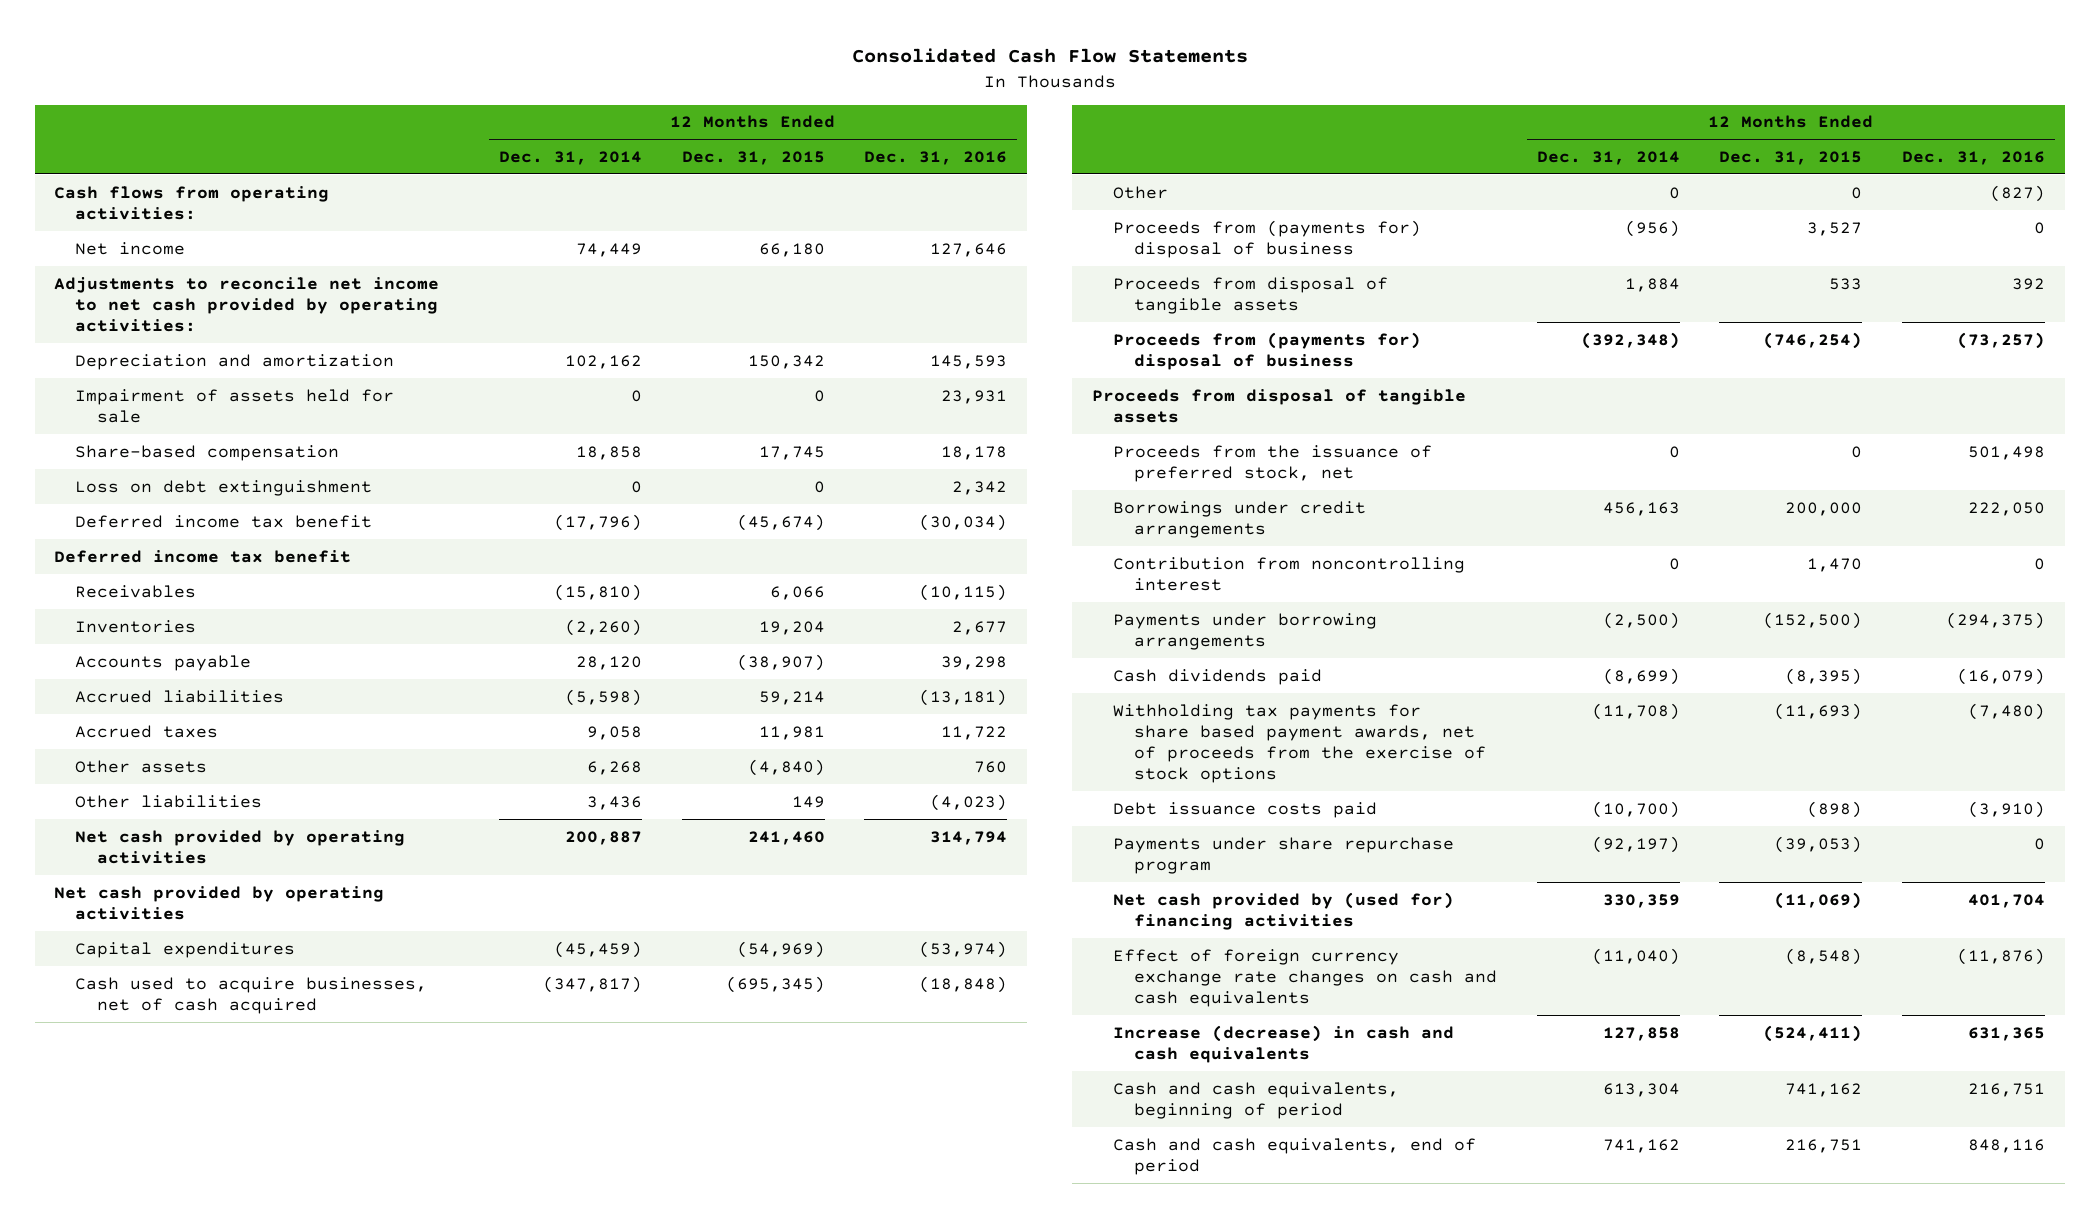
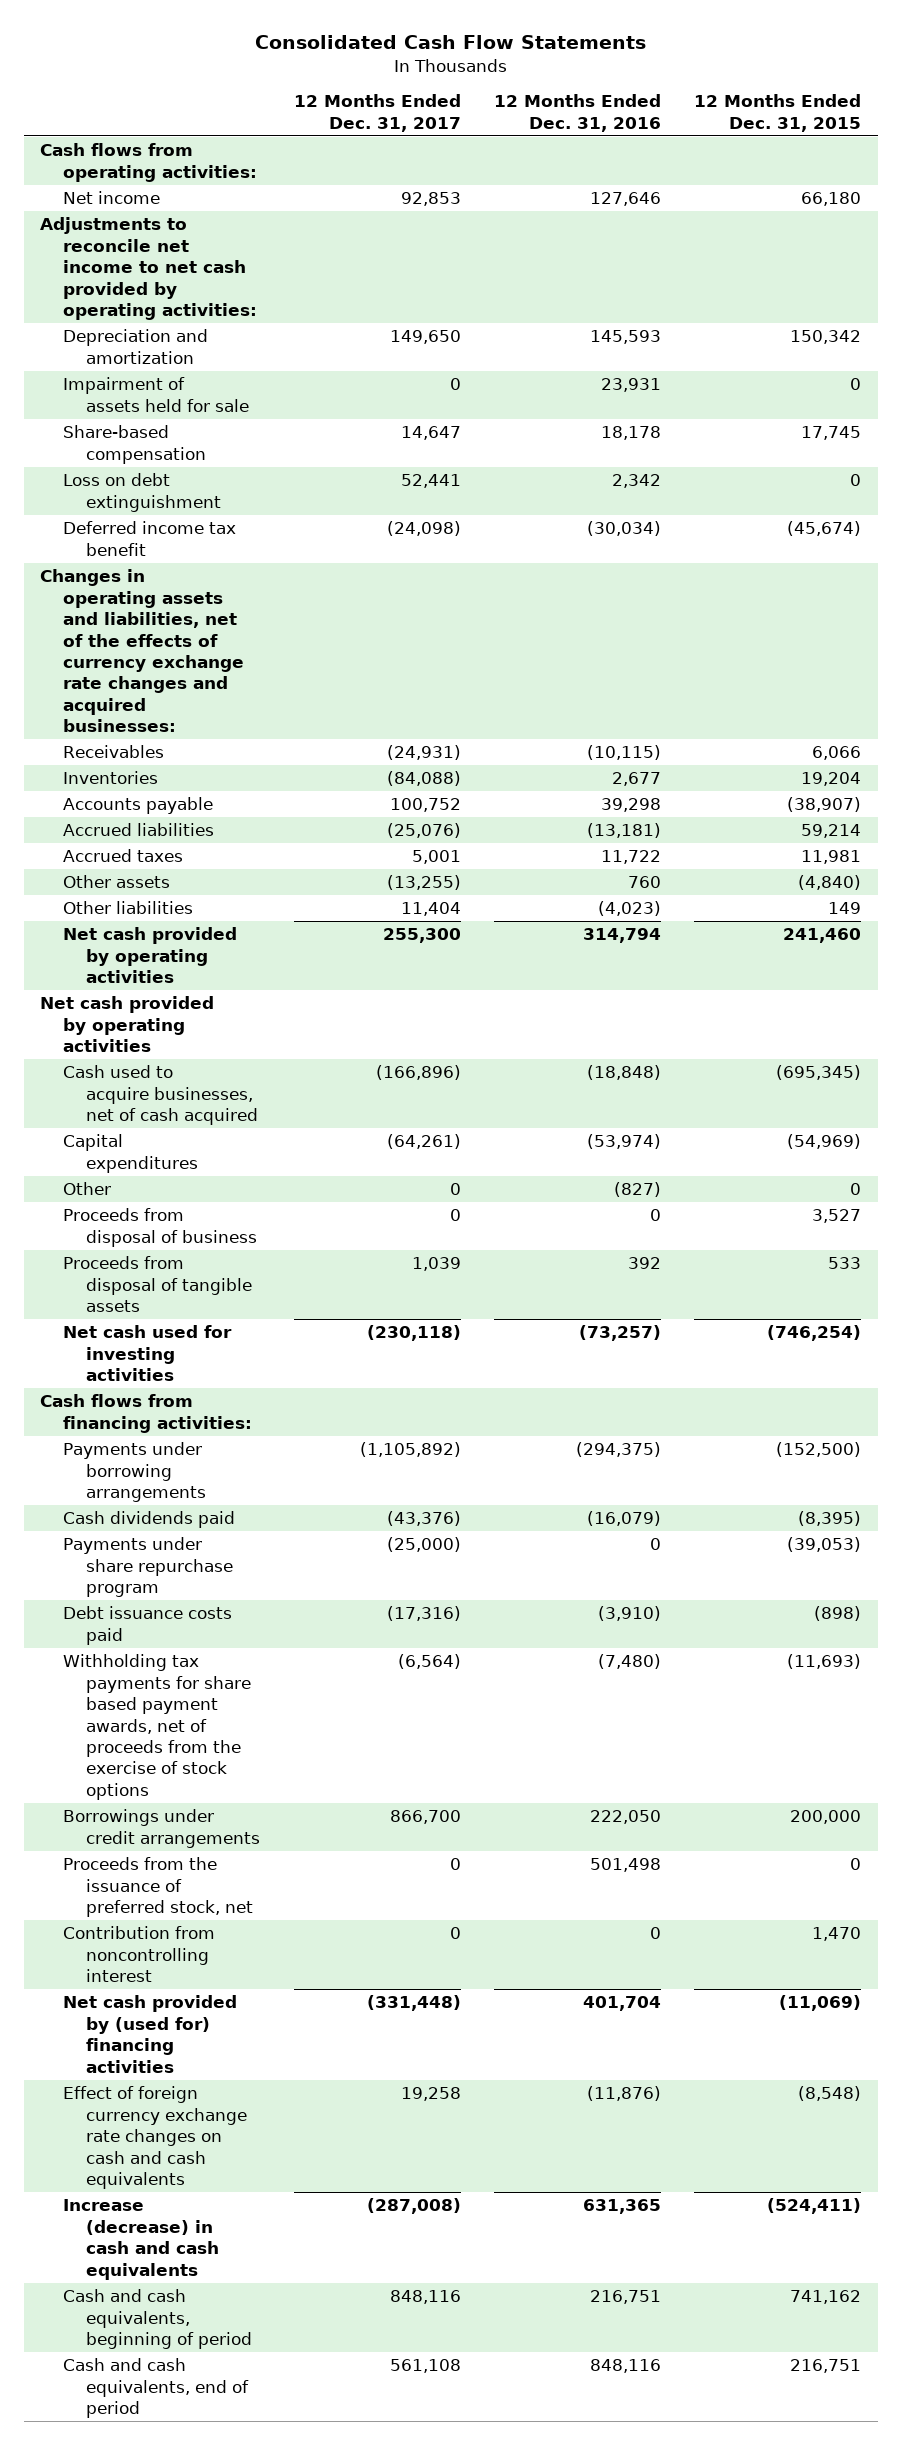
[499,150,643,165] Dec. 31, 2014 -> none
none -> [293,94,461,132] 12 Months Ended Dec. 31, 2017
[54,549,352,563] Deferred income tax benefit -> [40,569,245,733] Changes in operating assets and liabilities, net of the effects of currency exchange rate changes and acquired businesses:
[75,941,296,958] Capital expenditures -> [63,1134,199,1173] Capital expenditures
[1112,219,1421,258] Proceeds from (payments for) disposal of business -> [63,1208,258,1247] Proceeds from disposal of business
[1112,331,1421,370] Proceeds from (payments for) disposal of business -> [63,1325,233,1382] Net cash used for investing activities
[1091,388,1466,423] Proceeds from disposal of tangible assets -> [40,1394,253,1433] Cash flows from financing activities:
[1112,801,1377,818] Debt issuance costs paid -> [63,1606,233,1645] Debt issuance costs paid
[1112,703,1486,783] Withholding tax payments for share based payment awards, net of proceeds from the exercise of stock options -> [63,1654,252,1800] Withholding tax payments for share based payment awards, net of proceeds from the exercise of stock options
[1112,500,1366,538] Borrowings under credit arrangements -> [63,1809,261,1848] Borrowings under credit arrangements
[1112,444,1432,482] Proceeds from the issuance of preferred stock, net -> [63,1857,254,1918] Proceeds from the issuance of preferred stock, net
[1112,556,1465,591] Contribution from noncontrolling interest -> [63,1926,216,1983] Contribution from noncontrolling interest

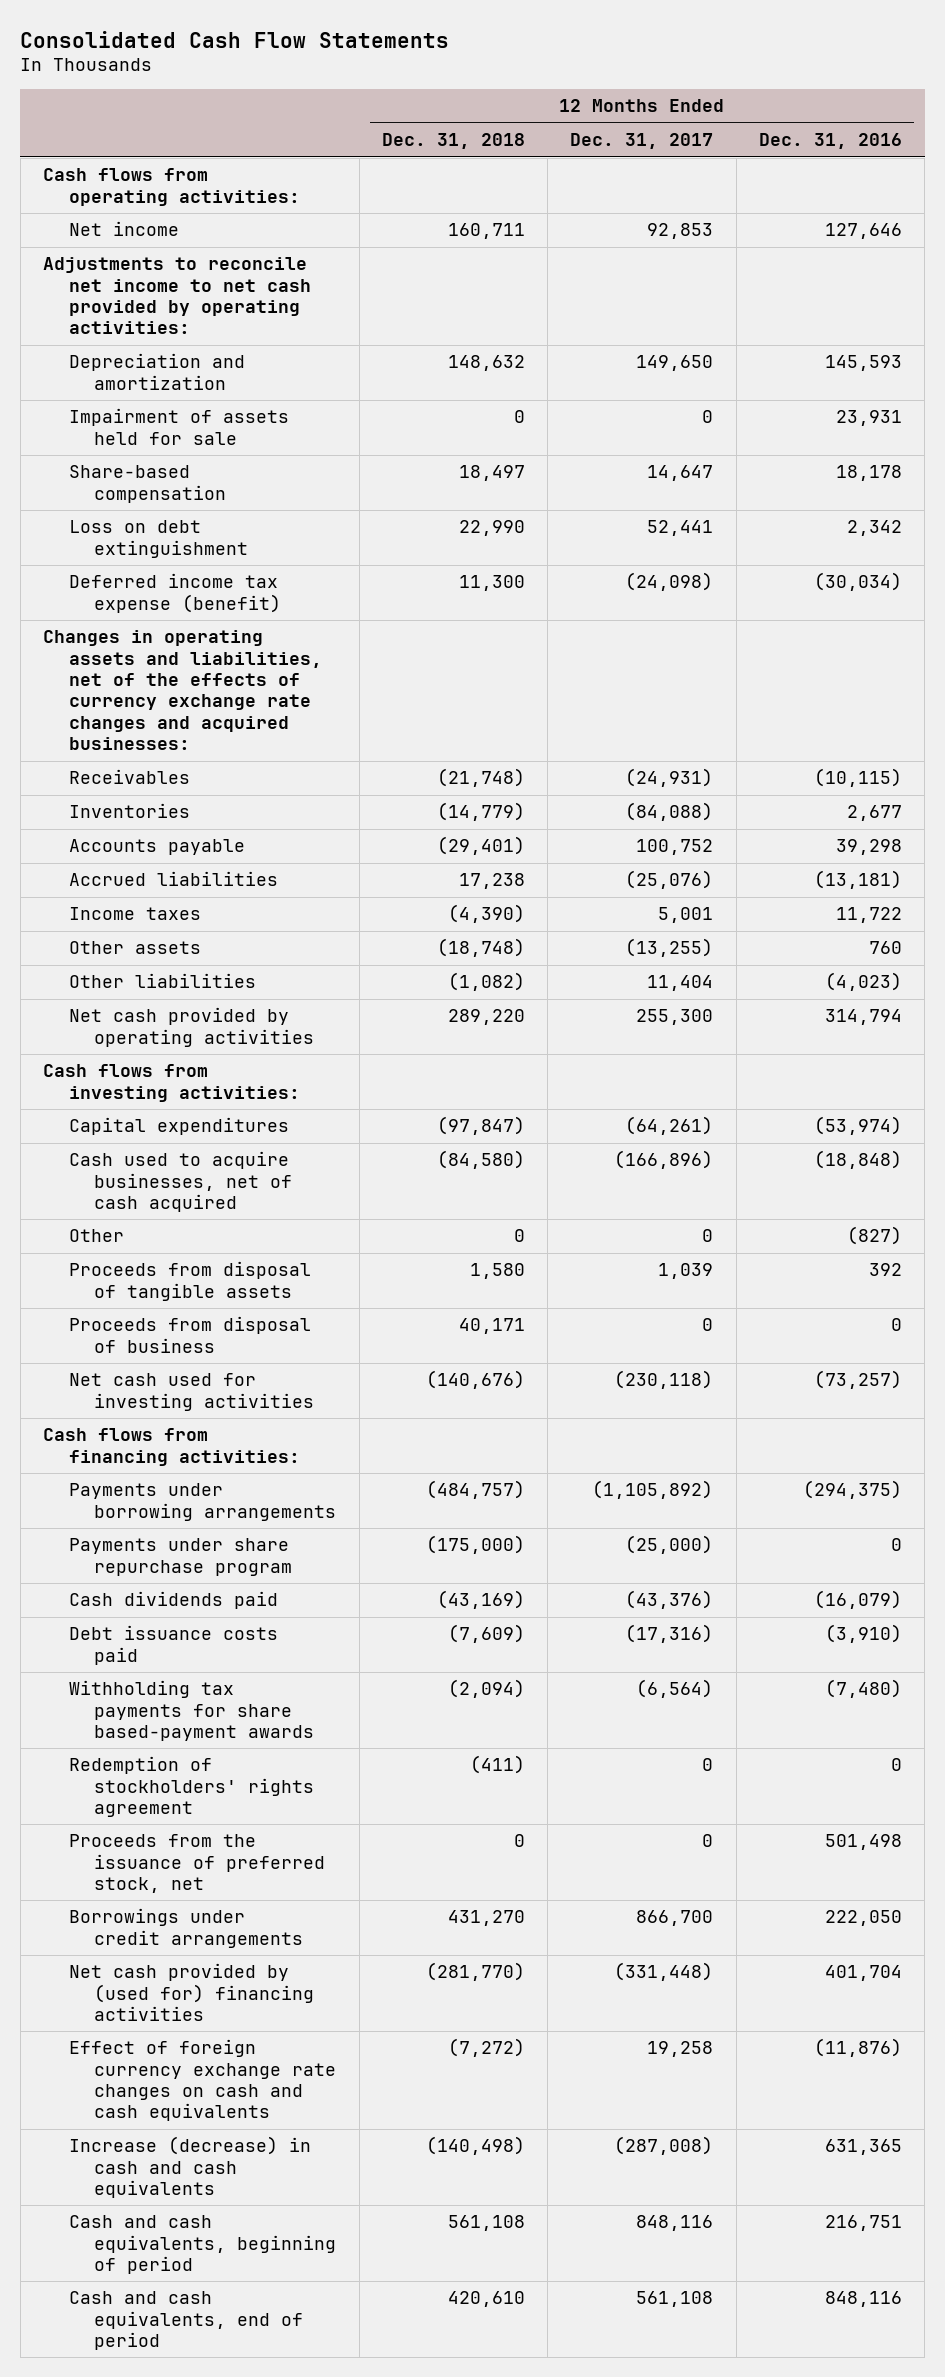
[693,94,861,132] 12 Months Ended Dec. 31, 2015 -> none
none -> [381,133,525,150] Dec. 31, 2018
[63,521,237,556] Deferred income tax benefit -> [68,573,282,613] Deferred income tax expense (benefit)
[63,849,184,863] Accrued taxes -> [68,907,201,921] Income taxes
[40,996,215,1053] Net cash provided by operating activities -> [43,1064,300,1102] Cash flows from investing activities:
[63,1065,259,1126] Cash used to acquire businesses, net of cash acquired -> [68,1151,293,1213] Cash used to acquire businesses, net of cash acquired
[63,1208,258,1247] Proceeds from disposal of business -> [68,1316,311,1353] Proceeds from disposal of business
[63,1511,236,1529] Cash dividends paid -> [68,1591,278,1610] Cash dividends paid
[63,1654,252,1800] Withholding tax payments for share based payment awards, net of proceeds from the exercise of stock options -> [68,1680,315,1742] Withholding tax payments for share based-payment awards
none -> [68,1756,315,1818] Redemption of stockholders' rights agreement
[63,1926,216,1983] Contribution from noncontrolling interest -> none
[63,1809,261,1848] Borrowings under credit arrangements -> [68,1908,304,1948] Borrowings under credit arrangements

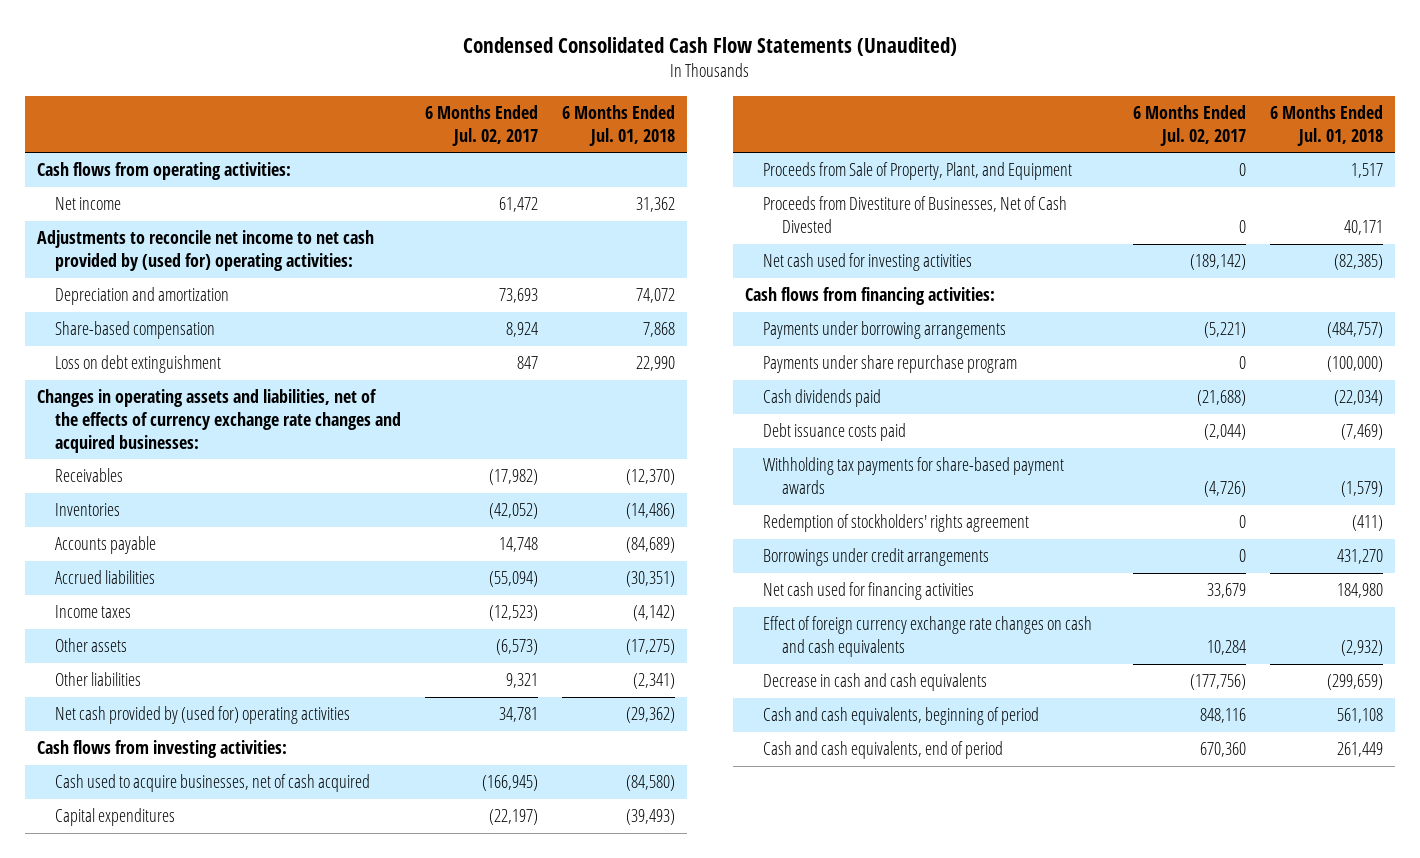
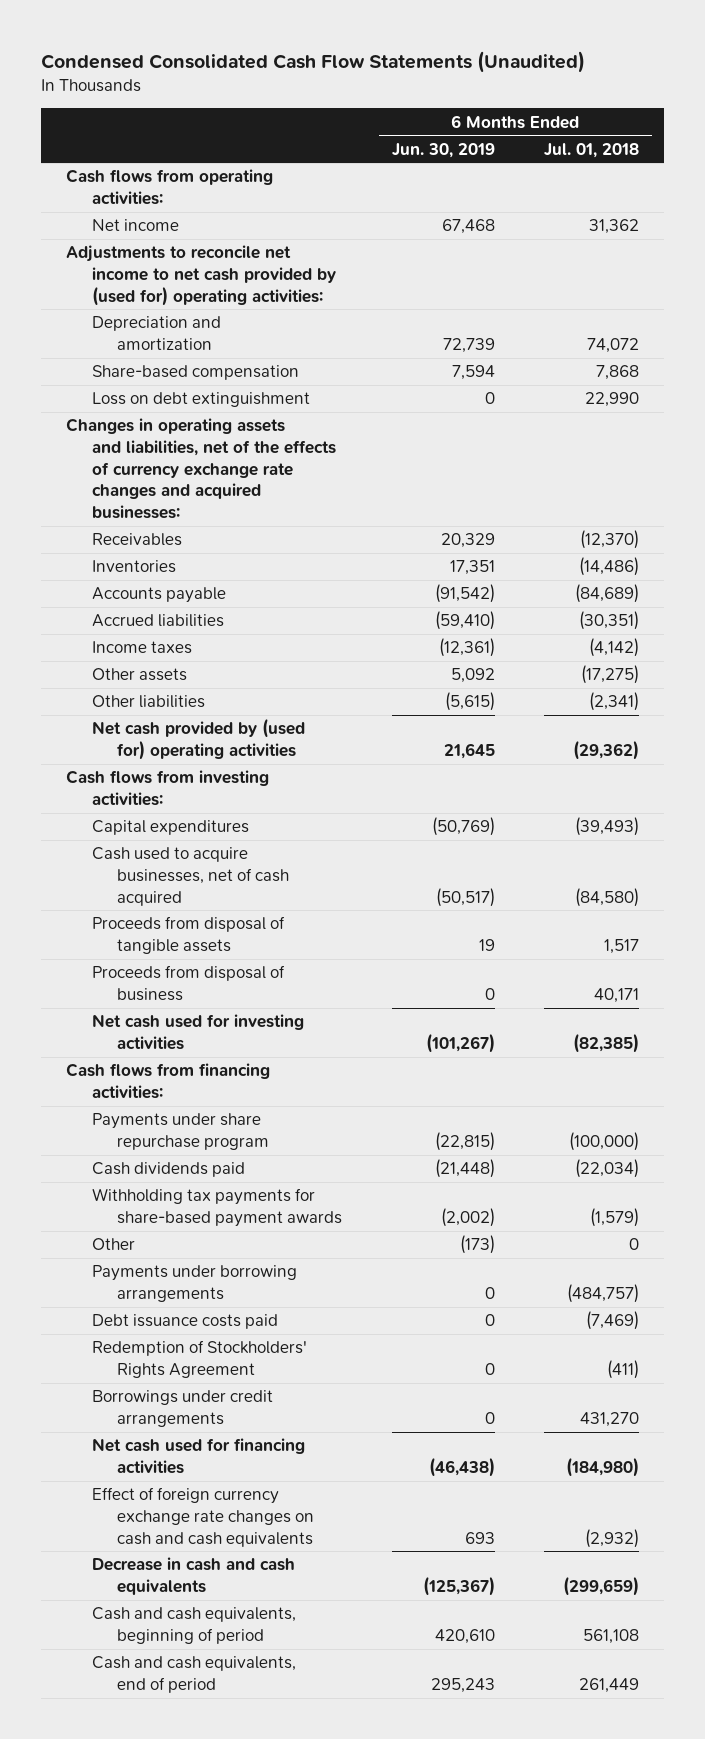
[425,104,539,146] 6 Months Ended Jul. 02, 2017 -> none
none -> [391,142,495,158] Jun. 30, 2019
[55,774,371,793] Cash used to acquire businesses, net of cash acquired -> [91,847,290,906] Cash used to acquire businesses, net of cash acquired
[763,162,1073,181] Proceeds from Sale of Property, Plant, and Equipment -> [91,916,285,955] Proceeds from disposal of tangible assets
[763,196,1068,234] Proceeds from Divestiture of Businesses, Net of Cash Divested -> [91,965,285,1002] Proceeds from disposal of business
none -> [91,1238,135,1251] Other
[763,321,1007,340] Payments under borrowing arrangements -> [91,1265,297,1303] Payments under borrowing arrangements
[763,423,907,442] Debt issuance costs paid -> [91,1314,278,1330] Debt issuance costs paid
[763,514,1030,533] Redemption of stockholders' rights agreement -> [91,1340,307,1379] Redemption of Stockholders' Rights Agreement
[1337,583,1384,599] 184,980 -> [566,1457,640,1478] (184,980)

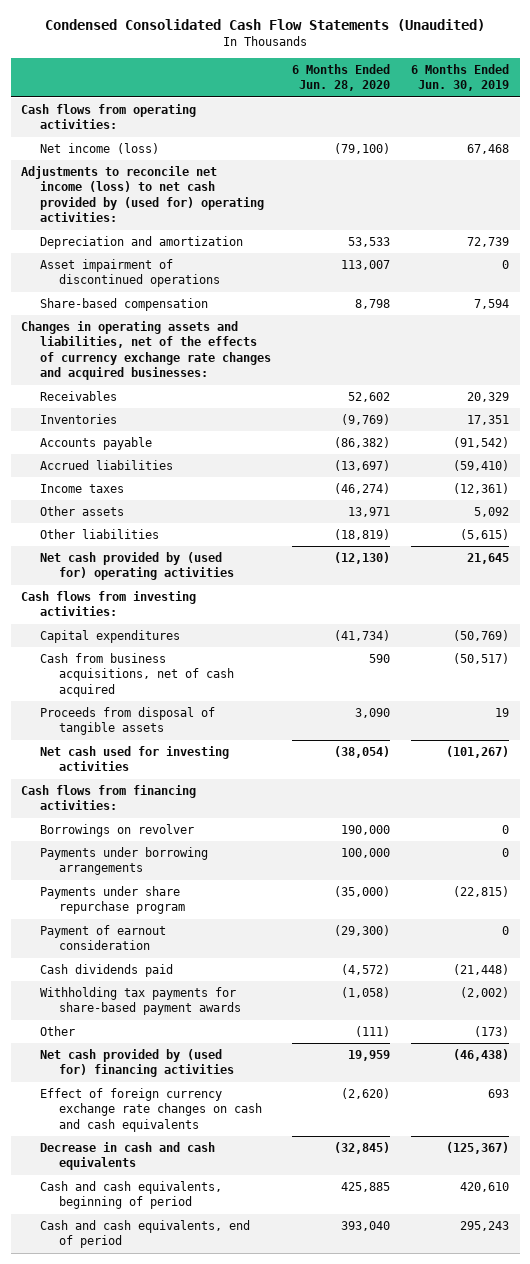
[544,142,640,158] Jul. 01, 2018 -> none
none -> [292,63,391,92] 6 Months Ended Jun. 28, 2020
[91,219,179,232] Net income -> [40,142,160,154] Net income (loss)
[66,245,336,306] Adjustments to reconcile net income to net cash provided by (used for) operating activities: -> [21,165,265,223] Adjustments to reconcile net income (loss) to net cash provided by (used for) operating activities:
none -> [40,258,220,288] Asset impairment of discontinued operations
[91,392,310,408] Loss on debt extinguishment -> none
[91,847,290,906] Cash used to acquire businesses, net of cash acquired -> [40,652,234,697] Cash from business acquisitions, net of cash acquired
[91,965,285,1002] Proceeds from disposal of business -> none
none -> [40,823,195,837] Borrowings on revolver
[91,1265,297,1303] Payments under borrowing arrangements -> [40,846,209,876] Payments under borrowing arrangements
none -> [40,924,167,951] Payment of earnout consideration
[91,1314,278,1330] Debt issuance costs paid -> none
[91,1340,307,1379] Redemption of Stockholders' Rights Agreement -> none
[91,1390,273,1428] Borrowings under credit arrangements -> none
[91,1438,305,1475] Net cash used for financing activities -> [40,1048,234,1078] Net cash provided by (used for) financing activities

